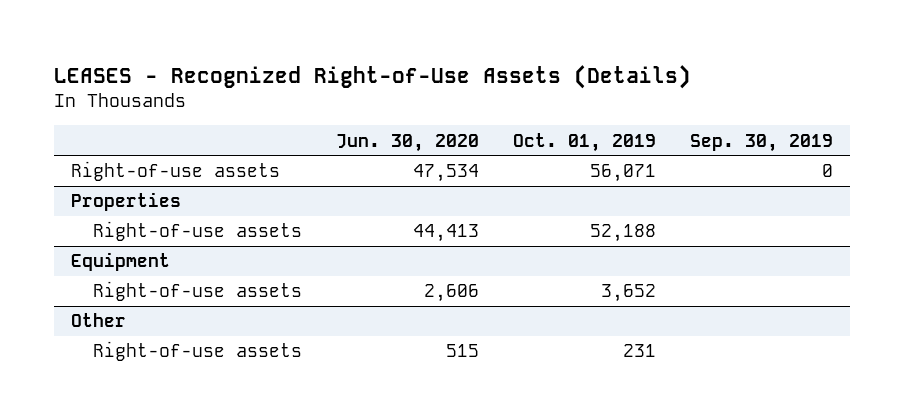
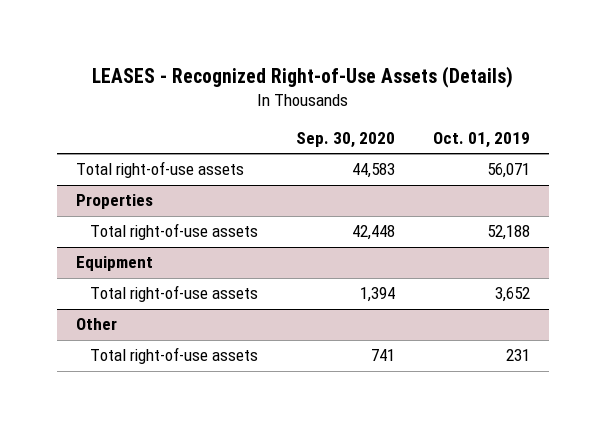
[335,133,479,152] Jun. 30, 2020 -> none
[690,133,834,152] Sep. 30, 2019 -> none
none -> [295,131,395,148] Sep. 30, 2020
[71,161,281,182] Right-of-use assets -> [75,161,244,179] Total right-of-use assets
[92,221,302,242] Right-of-use assets -> [89,223,258,241] Total right-of-use assets
[92,281,302,302] Right-of-use assets -> [89,285,258,303] Total right-of-use assets
[92,341,302,362] Right-of-use assets -> [89,347,258,365] Total right-of-use assets

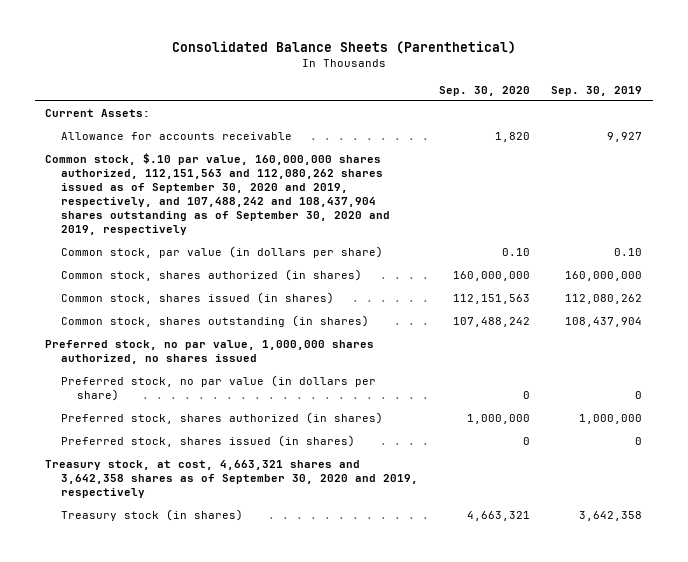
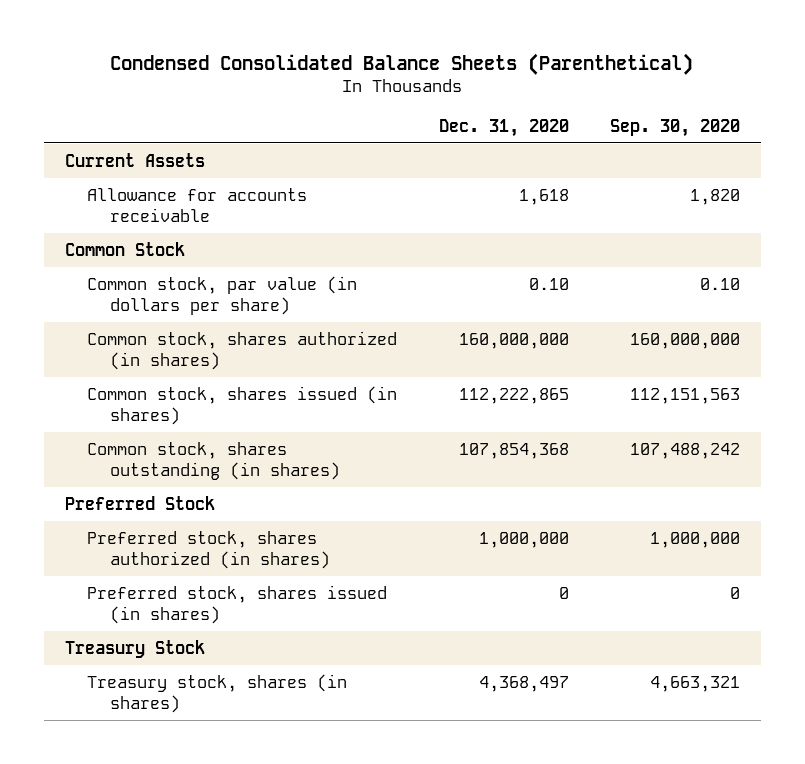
[171,40,516,54] Consolidated Balance Sheets (Parenthetical) -> [110,52,694,75] Condensed Consolidated Balance Sheets (Parenthetical)
[551,85,643,96] Sep. 30, 2019 -> none
none -> [438,118,569,137] Dec. 31, 2020
[45,109,151,118] Current Assets: -> [64,152,205,167] Current Assets
[45,153,391,236] Common stock, $.10 par value, 160,000,000 shares authorized, 112,151,563 and 112,080,262 shares issued as of September 30, 2020 and 2019, respectively, and 107,488,242 and 108,437,904 shares outstanding as of September 30, 2020 and 2019, respectively -> [64,241,185,256] Common Stock
[61,375,377,402] Preferred stock, no par value (in dollars per share) -> none
[45,340,375,365] Preferred stock, no par value, 1,000,000 shares authorized, no shares issued -> [64,495,215,510] Preferred Stock
[45,460,419,499] Treasury stock, at cost, 4,663,321 shares and 3,642,358 shares as of September 30, 2020 and 2019, respectively -> [64,639,205,658] Treasury Stock
[61,509,244,522] Treasury stock (in shares) -> [87,673,348,713] Treasury stock, shares (in shares)

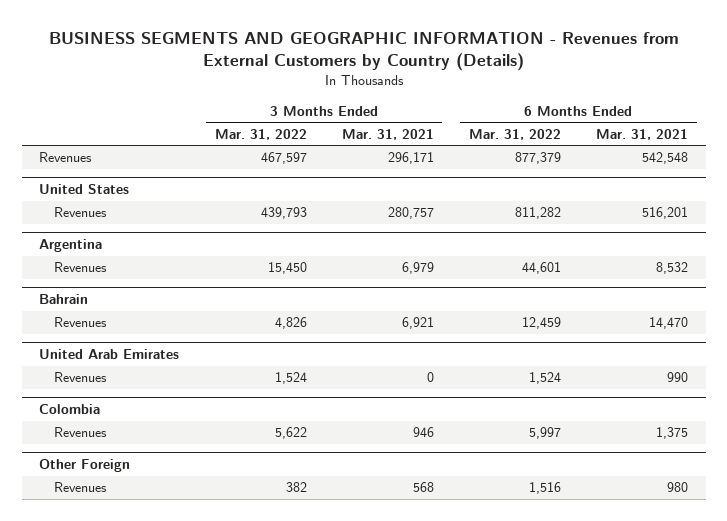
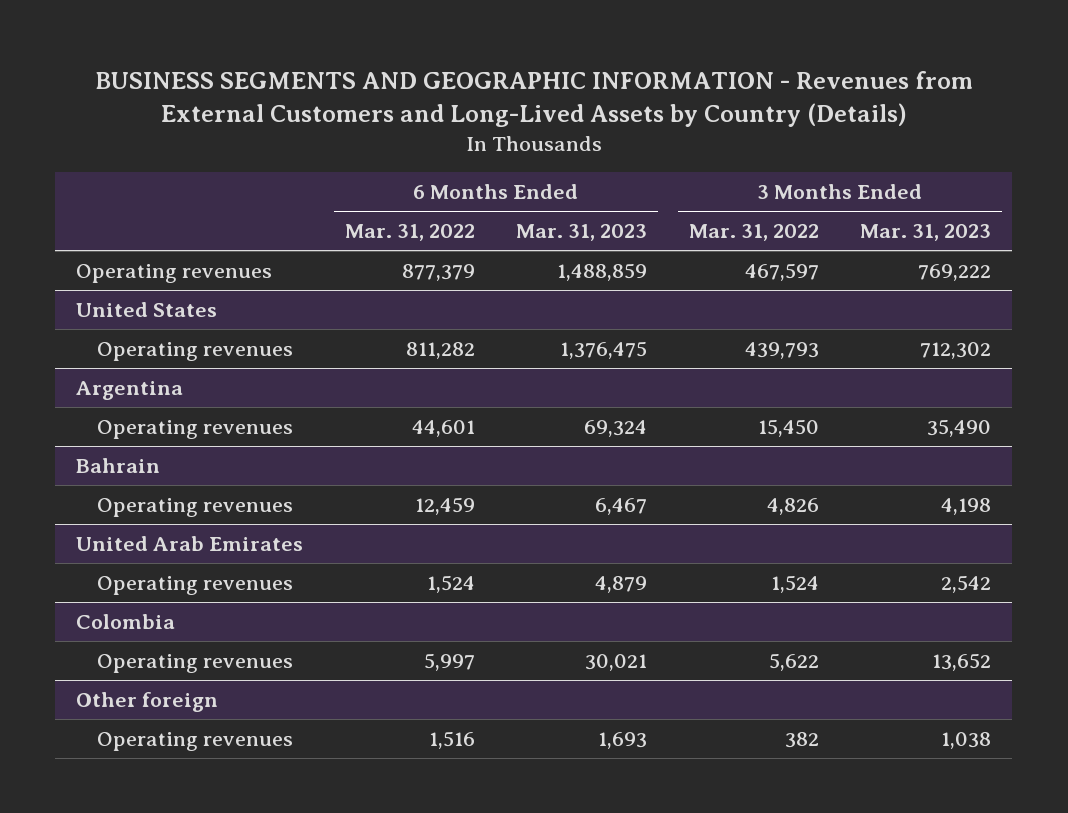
[48,31,679,71] BUSINESS SEGMENTS AND GEOGRAPHIC INFORMATION - Revenues from External Customers by Country (Details) -> [94,70,973,127] BUSINESS SEGMENTS AND GEOGRAPHIC INFORMATION - Revenues from External Customers and Long-Lived Assets by Country (Details)
[341,128,434,140] Mar. 31, 2021 -> none
[595,128,688,140] Mar. 31, 2021 -> none
none -> [516,224,648,242] Mar. 31, 2023
none -> [860,224,992,242] Mar. 31, 2023
[39,152,93,163] Revenues -> [76,263,273,283] Operating revenues
[54,207,108,218] Revenues -> [97,341,294,361] Operating revenues
[54,262,108,273] Revenues -> [97,419,294,439] Operating revenues
[54,317,108,328] Revenues -> [97,497,294,517] Operating revenues
[54,372,108,383] Revenues -> [97,575,294,595] Operating revenues
[54,427,108,438] Revenues -> [97,653,294,673] Operating revenues
[39,458,131,472] Other Foreign -> [76,691,219,712] Other foreign
[54,482,108,493] Revenues -> [97,731,294,751] Operating revenues

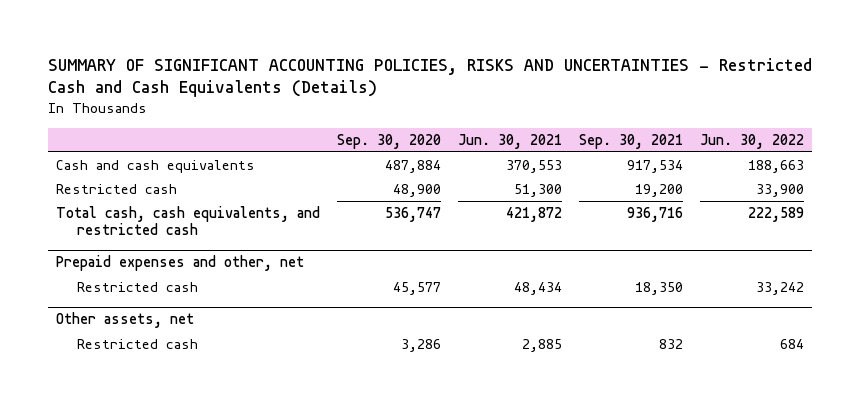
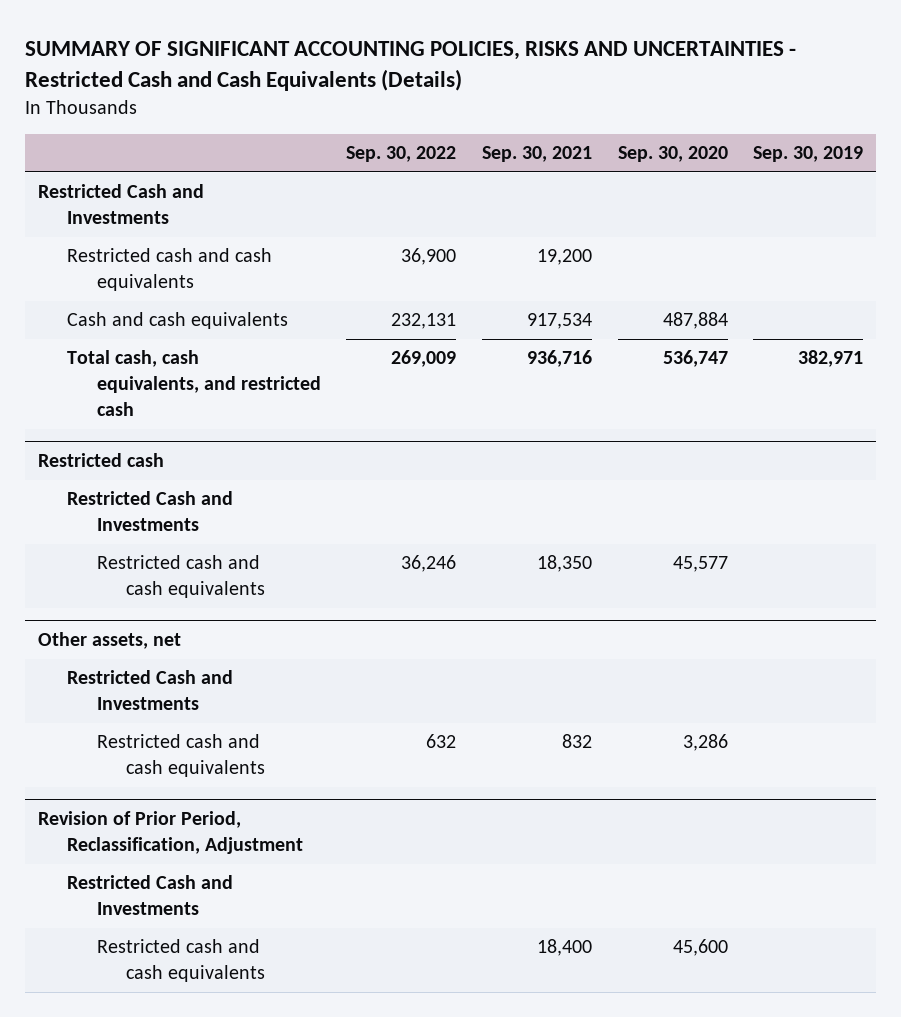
[458,133,563,149] Jun. 30, 2021 -> none
[699,133,804,149] Jun. 30, 2022 -> none
none -> [346,146,457,163] Sep. 30, 2022
none -> [753,146,864,163] Sep. 30, 2019
none -> [37,184,204,225] Restricted Cash and Investments
none -> [67,248,273,292] Restricted cash and cash equivalents
[56,184,178,195] Restricted cash -> none
[56,255,305,272] Prepaid expenses and other, net -> [37,453,164,468] Restricted cash
none -> [67,491,234,532] Restricted Cash and Investments
[76,282,198,293] Restricted cash -> [96,555,266,599] Restricted cash and cash equivalents
none -> [67,670,234,711] Restricted Cash and Investments
[76,339,198,350] Restricted cash -> [96,734,266,778] Restricted cash and cash equivalents
none -> [37,811,304,855] Revision of Prior Period, Reclassification, Adjustment
none -> [67,875,234,916] Restricted Cash and Investments
none -> [96,939,266,983] Restricted cash and cash equivalents

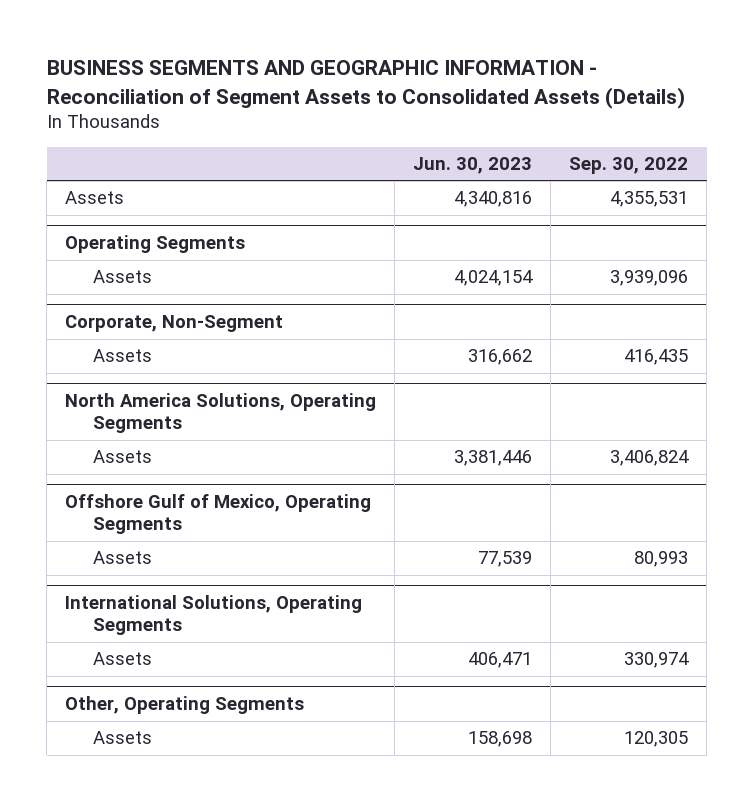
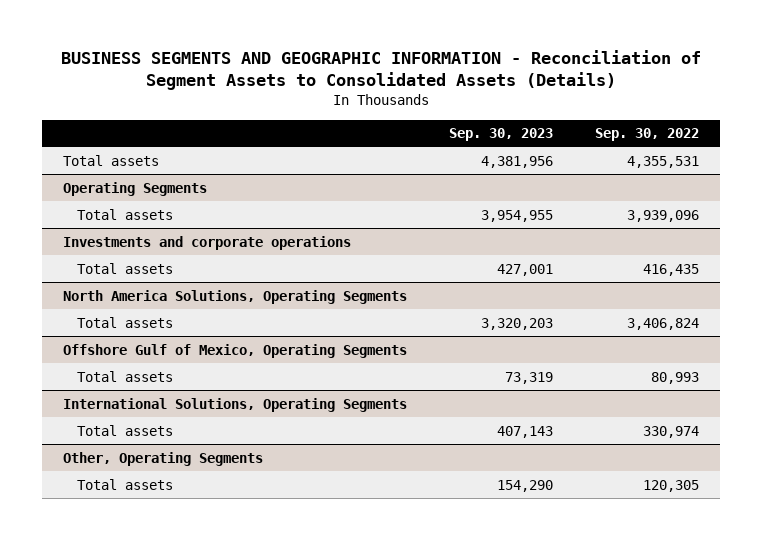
[413,156,533,174] Jun. 30, 2023 -> none
none -> [448,128,553,142] Sep. 30, 2023
[65,191,125,205] Assets -> [62,154,159,166] Total assets
[92,270,152,284] Assets -> [76,208,173,220] Total assets
[65,315,284,333] Corporate, Non-Segment -> [62,235,351,250] Investments and corporate operations
[92,349,152,363] Assets -> [76,262,173,274] Total assets
[92,450,152,464] Assets -> [76,316,173,328] Total assets
[92,551,152,565] Assets -> [76,370,173,382] Total assets
[92,652,152,666] Assets -> [76,424,173,436] Total assets
[92,731,152,745] Assets -> [76,478,173,490] Total assets

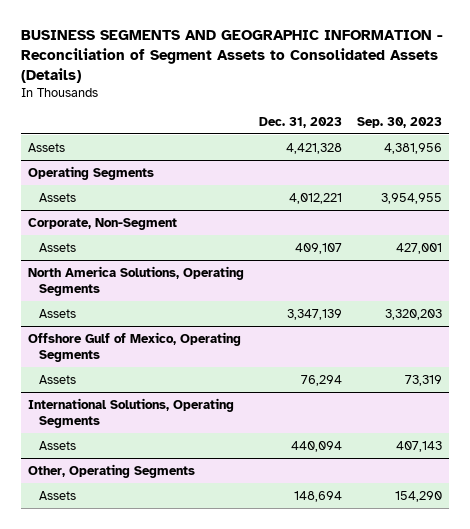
[594,128,699,142] Sep. 30, 2022 -> none
none -> [259,116,343,128] Dec. 31, 2023
[62,154,159,166] Total assets -> [28,142,66,152] Assets
[76,208,173,220] Total assets -> [38,192,76,202] Assets
[62,235,351,250] Investments and corporate operations -> [28,217,178,230] Corporate, Non-Segment
[76,262,173,274] Total assets -> [38,242,76,252] Assets
[76,316,173,328] Total assets -> [38,308,76,318] Assets
[76,370,173,382] Total assets -> [38,374,76,384] Assets
[76,424,173,436] Total assets -> [38,440,76,450] Assets
[76,478,173,490] Total assets -> [38,490,76,500] Assets

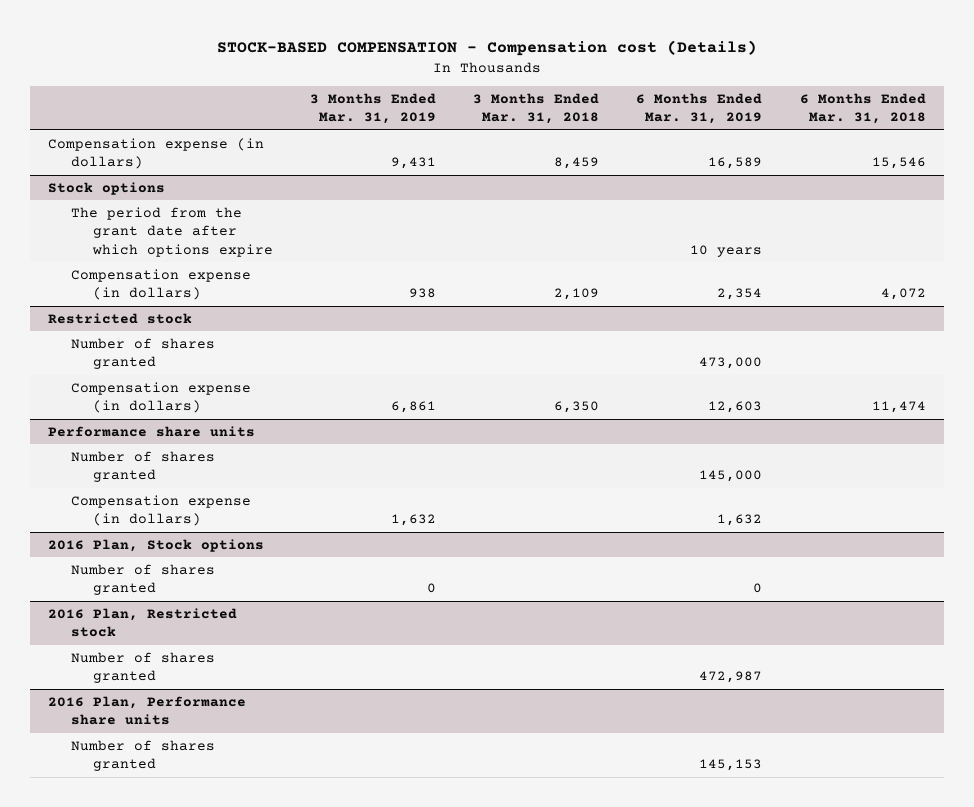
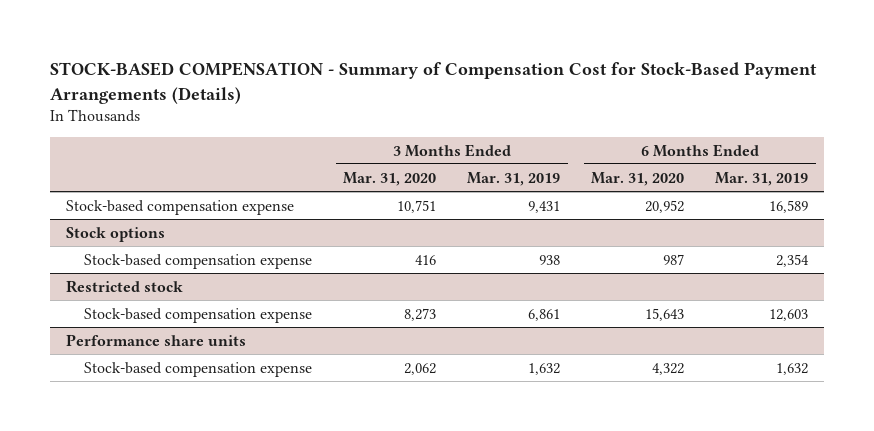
[216,40,757,57] STOCK-BASED COMPENSATION - Compensation cost (Details) -> [50,62,818,104] STOCK-BASED COMPENSATION - Summary of Compensation Cost for Stock-Based Payment Arrangements (Details)
[473,93,600,125] 3 Months Ended Mar. 31, 2018 -> none
[799,93,926,125] 6 Months Ended Mar. 31, 2018 -> none
none -> [343,171,437,186] Mar. 31, 2020
none -> [591,171,685,186] Mar. 31, 2020
[48,137,265,170] Compensation expense (in dollars) -> [65,199,294,215] Stock-based compensation expense
[70,206,273,257] The period from the grant date after which options expire -> none
[70,268,251,301] Compensation expense (in dollars) -> [84,253,313,269] Stock-based compensation expense
[70,337,215,370] Number of shares granted -> none
[70,381,251,414] Compensation expense (in dollars) -> [84,307,313,323] Stock-based compensation expense
[70,450,215,483] Number of shares granted -> none
[48,538,265,552] 2016 Plan, Stock options -> none
[70,563,215,596] Number of shares granted -> none
[48,607,238,638] 2016 Plan, Restricted stock -> none
[70,651,215,684] Number of shares granted -> none
[48,695,247,726] 2016 Plan, Performance share units -> none
[70,739,215,772] Number of shares granted -> none
[70,494,251,527] Compensation expense (in dollars) -> [84,361,313,377] Stock-based compensation expense

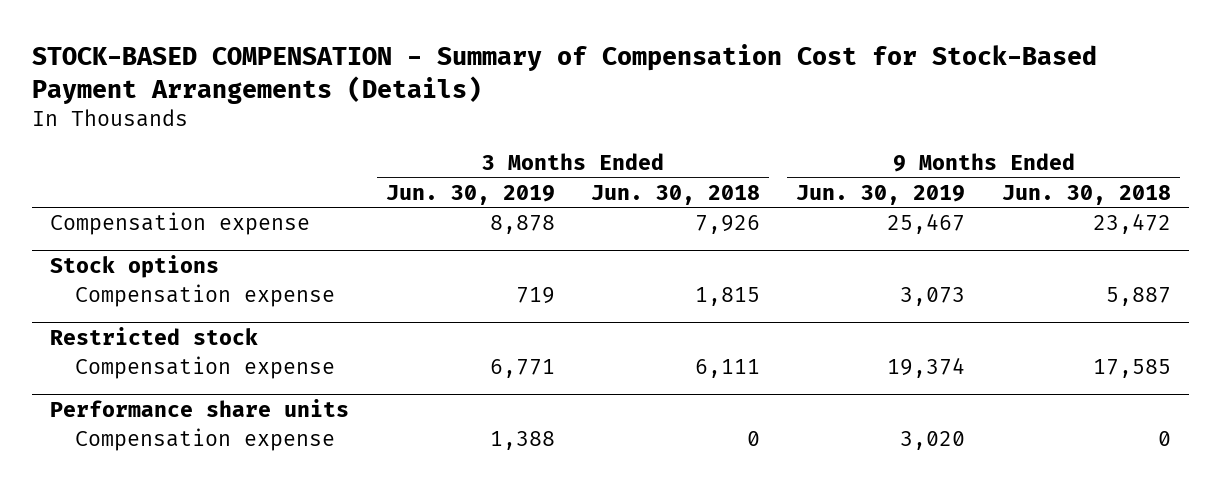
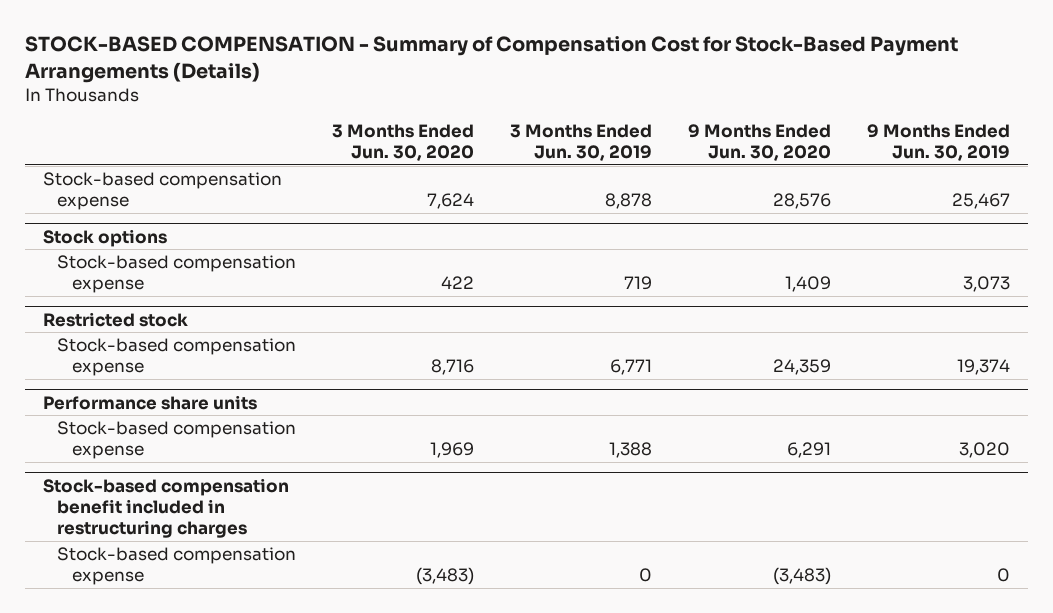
[591,184,761,205] Jun. 30, 2018 -> none
[1001,184,1171,205] Jun. 30, 2018 -> none
none -> [332,123,475,161] 3 Months Ended Jun. 30, 2020
none -> [688,123,832,161] 9 Months Ended Jun. 30, 2020
[50,212,311,236] Compensation expense -> [43,172,283,211] Stock-based compensation expense
[74,284,335,308] Compensation expense -> [57,255,297,294] Stock-based compensation expense
[74,356,335,380] Compensation expense -> [57,338,297,377] Stock-based compensation expense
[74,428,335,452] Compensation expense -> [57,421,297,460] Stock-based compensation expense
none -> [43,477,290,539] Stock-based compensation benefit included in restructuring charges
none -> [57,547,297,586] Stock-based compensation expense

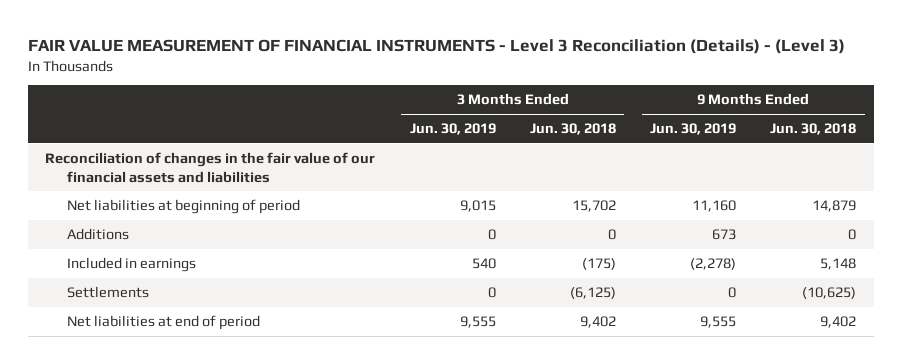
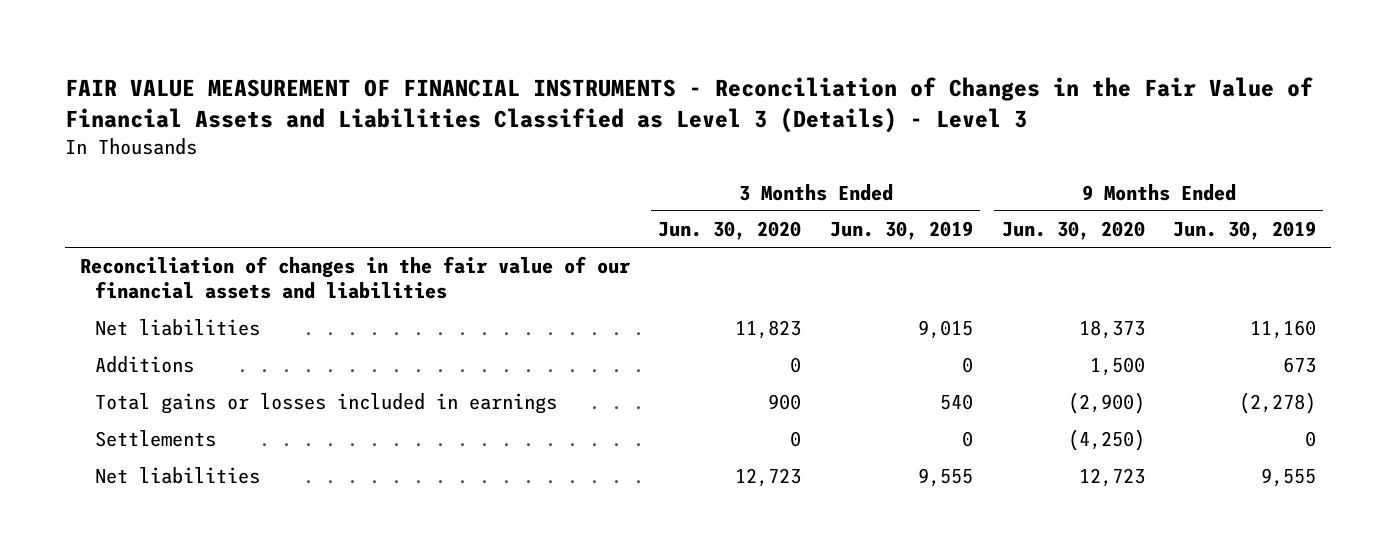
[28,38,846,54] FAIR VALUE MEASUREMENT OF FINANCIAL INSTRUMENTS - Level 3 Reconciliation (Details) - (Level 3) -> [65,77,1314,134] FAIR VALUE MEASUREMENT OF FINANCIAL INSTRUMENTS - Reconciliation of Changes in the Fair Value of Financial Assets and Liabilities Classified as Level 3 (Details) - Level 3
[529,123,616,136] Jun. 30, 2018 -> none
[770,123,857,136] Jun. 30, 2018 -> none
none -> [658,221,802,241] Jun. 30, 2020
none -> [1001,221,1145,241] Jun. 30, 2020
[66,199,300,215] Net liabilities at beginning of period -> [95,319,261,337] Net liabilities
[66,257,196,273] Included in earnings -> [95,393,558,415] Total gains or losses included in earnings
[66,315,260,331] Net liabilities at end of period -> [95,467,261,485] Net liabilities

